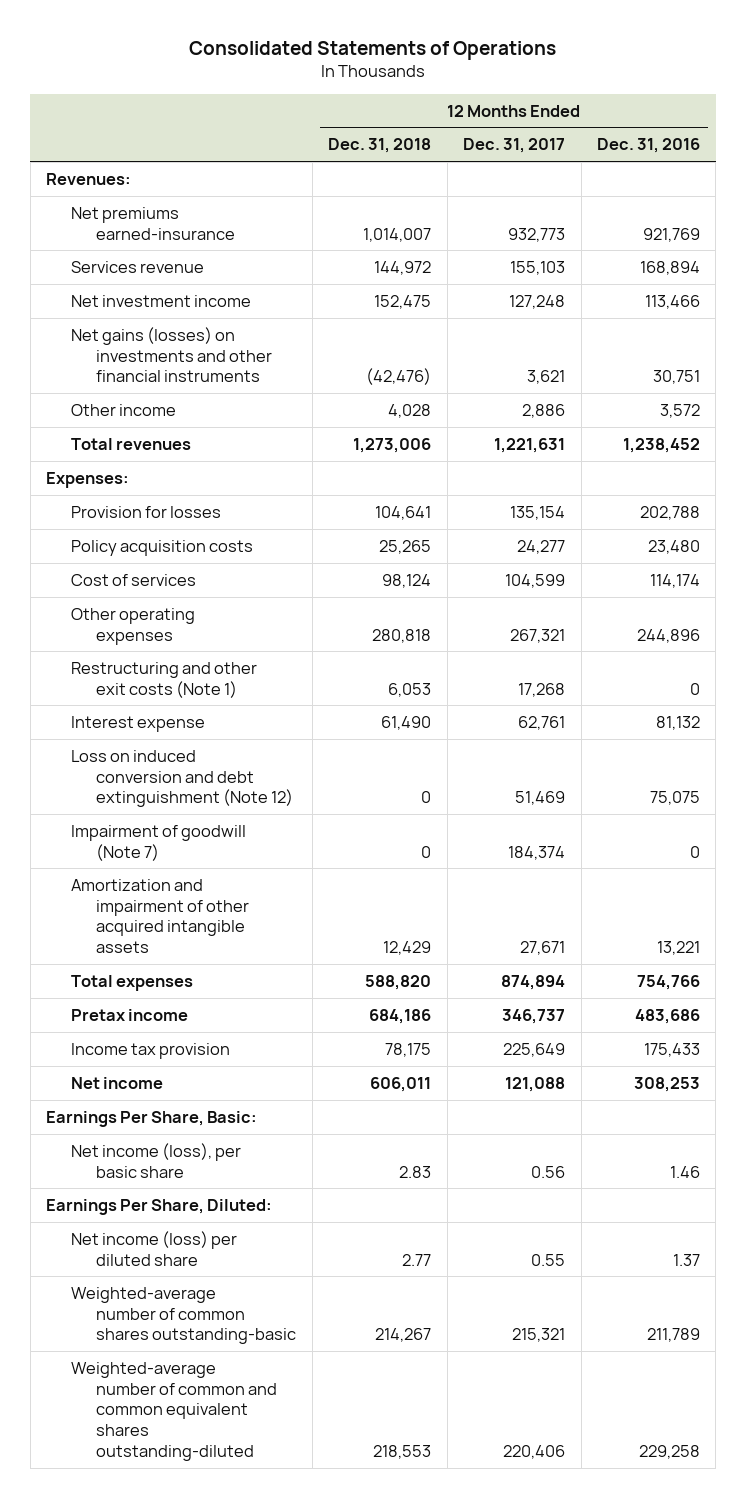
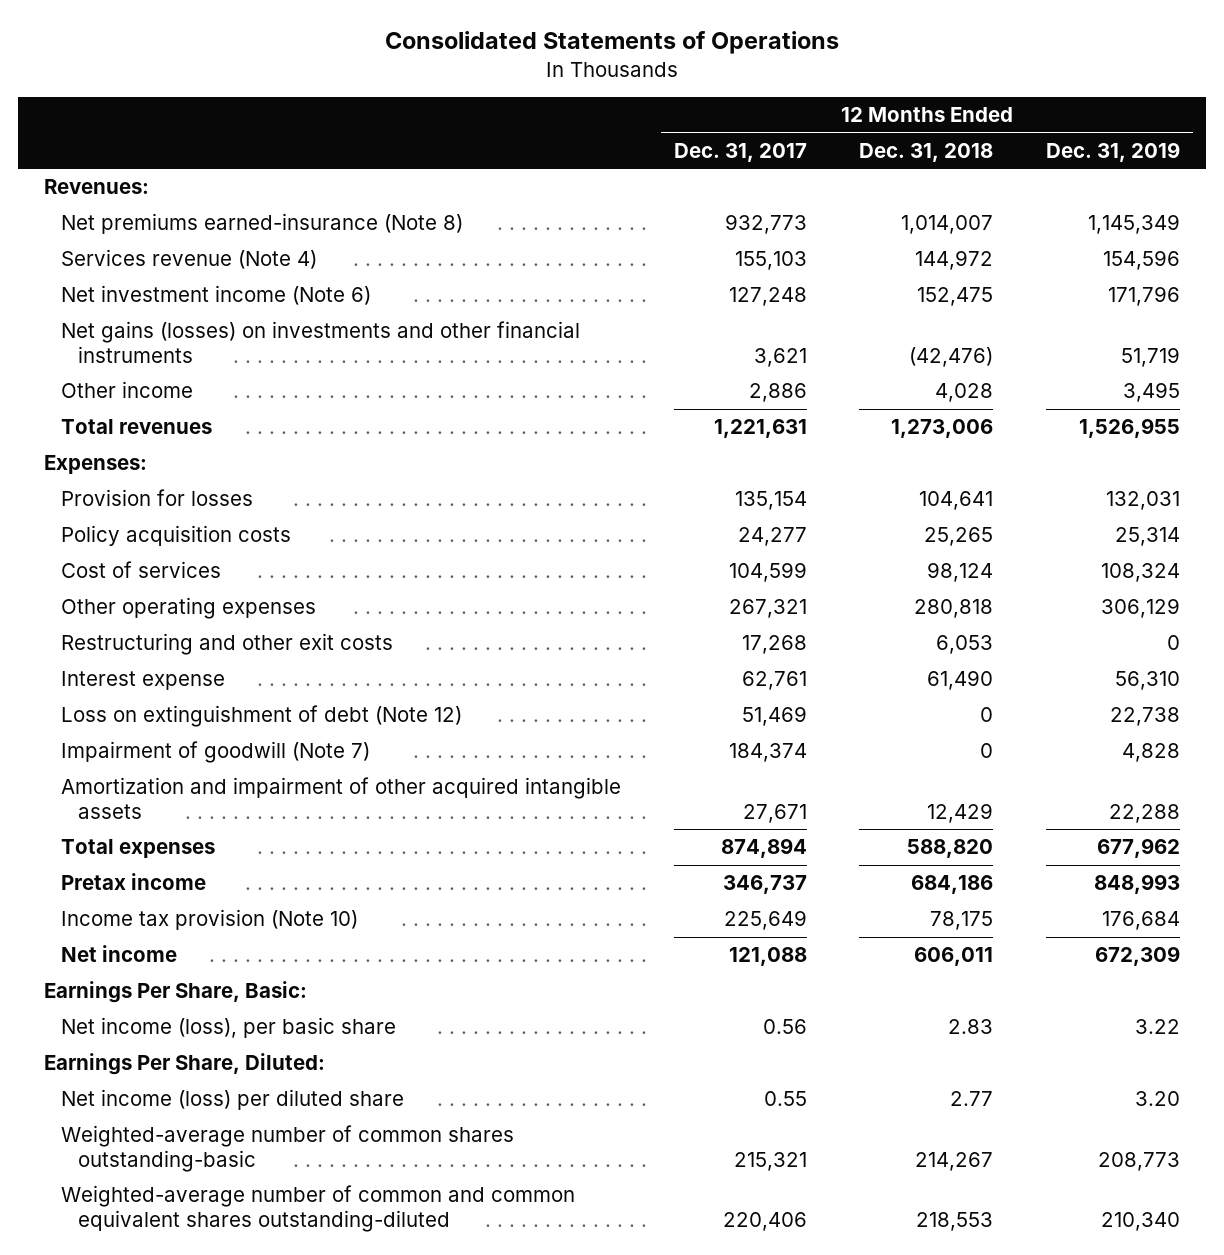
[597,138,701,154] Dec. 31, 2016 -> none
none -> [1045,141,1180,162] Dec. 31, 2019
[71,206,236,240] Net premiums earned-insurance -> [61,213,464,235] Net premiums earned-insurance (Note 8)
[71,260,205,273] Services revenue -> [61,249,318,270] Services revenue (Note 4)
[71,294,252,307] Net investment income -> [61,285,372,306] Net investment income (Note 6)
[71,661,258,698] Restructuring and other exit costs (Note 1) -> [61,633,394,656] Restructuring and other exit costs
[71,749,294,808] Loss on induced conversion and debt extinguishment (Note 12) -> [61,705,463,728] Loss on extinguishment of debt (Note 12)
[71,1042,231,1059] Income tax provision -> [61,909,359,931] Income tax provision (Note 10)

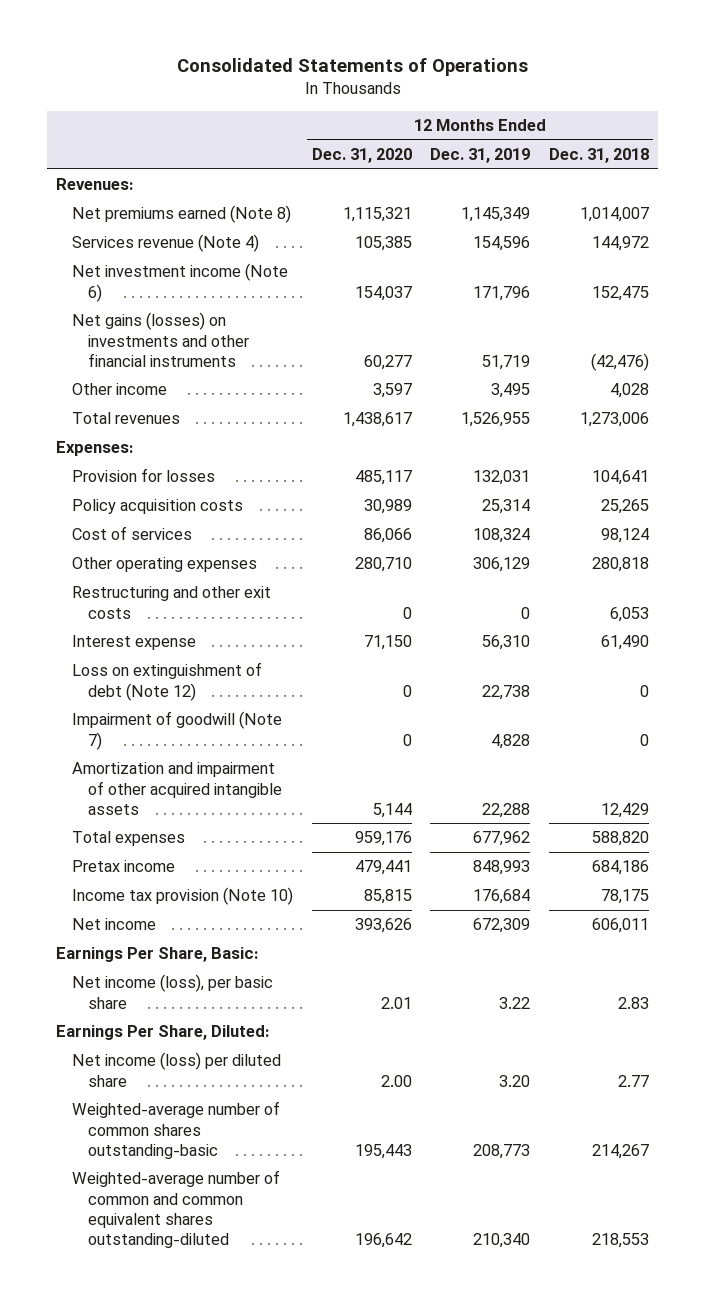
[673,142,807,162] Dec. 31, 2017 -> none
none -> [311,147,412,163] Dec. 31, 2020
[61,213,464,235] Net premiums earned-insurance (Note 8) -> [72,205,292,224] Net premiums earned (Note 8)

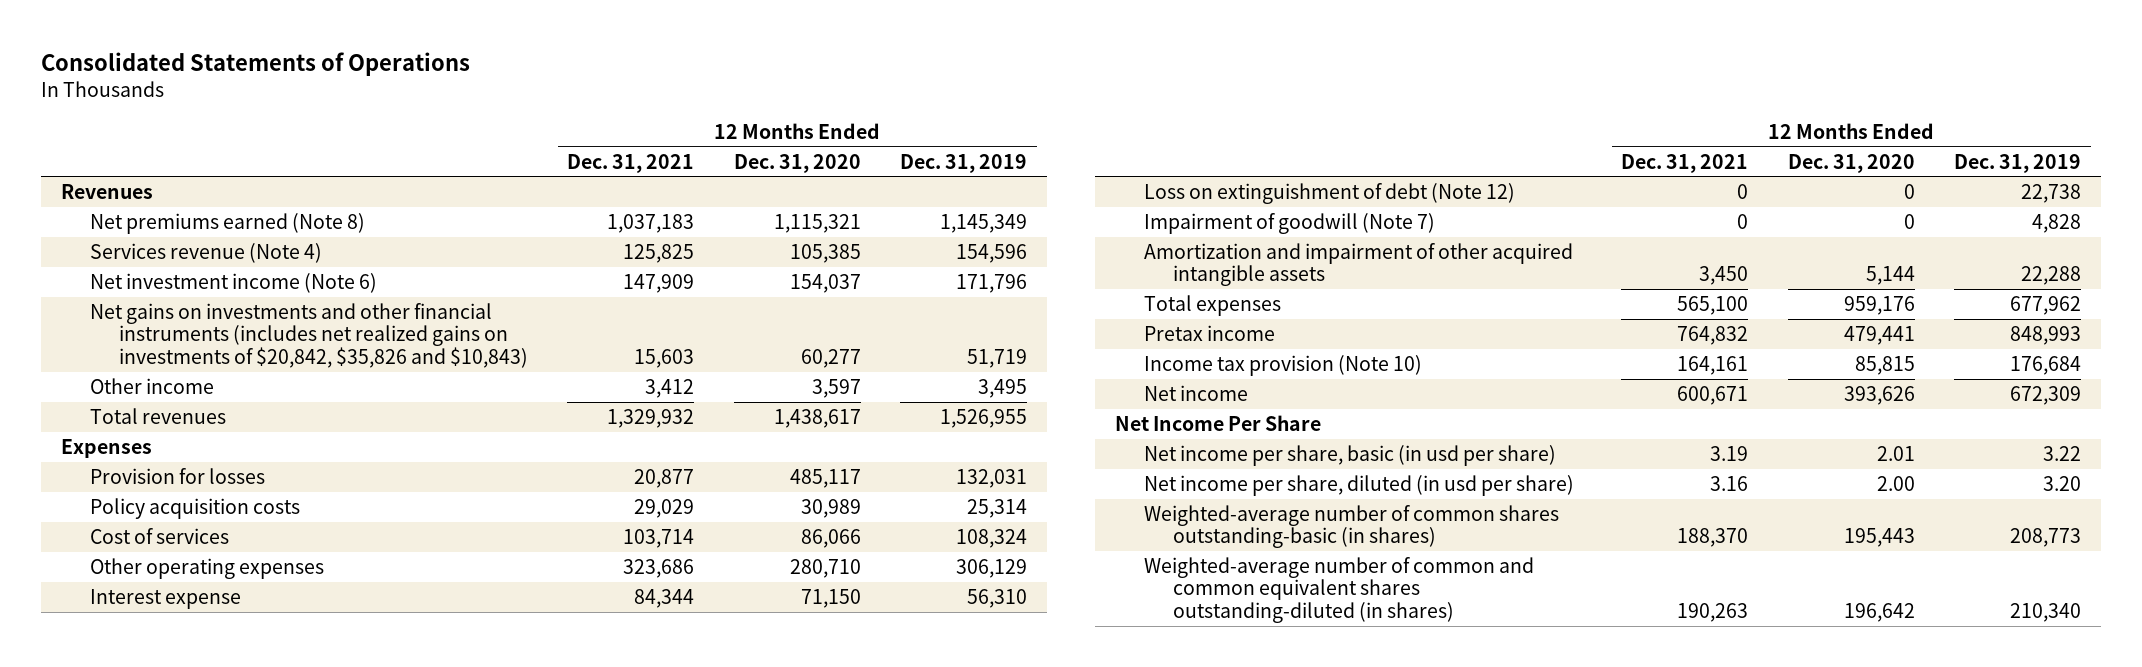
[548,147,649,163] Dec. 31, 2018 -> none
none -> [567,153,695,173] Dec. 31, 2021
[56,178,134,191] Revenues: -> [60,183,153,199] Revenues
[72,312,250,367] Net gains (losses) on investments and other financial instruments -> [89,302,529,368] Net gains on investments and other financial instruments (includes net realized gains on investments of $20,842, $35,826 and $10,843)
[56,441,134,457] Expenses: -> [60,438,152,458] Expenses
[72,586,272,619] Restructuring and other exit costs -> none
[56,947,259,963] Earnings Per Share, Basic: -> none
[56,1025,270,1041] Earnings Per Share, Diluted: -> none
none -> [1114,414,1321,431] Net Income Per Share
[72,974,274,1009] Net income (loss), per basic share -> [1144,444,1557,466] Net income per share, basic (in usd per share)
[72,1052,282,1087] Net income (loss) per diluted share -> [1144,474,1575,496] Net income per share, diluted (in usd per share)
[72,1101,281,1159] Weighted-average number of common shares outstanding-basic -> [1144,504,1560,549] Weighted-average number of common shares outstanding-basic (in shares)
[72,1170,281,1248] Weighted-average number of common and common equivalent shares outstanding-diluted -> [1144,556,1535,623] Weighted-average number of common and common equivalent shares outstanding-diluted (in shares)

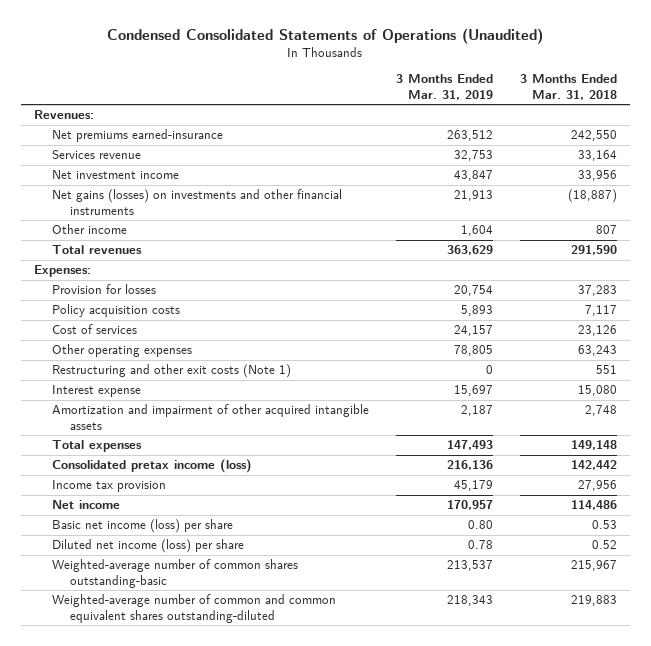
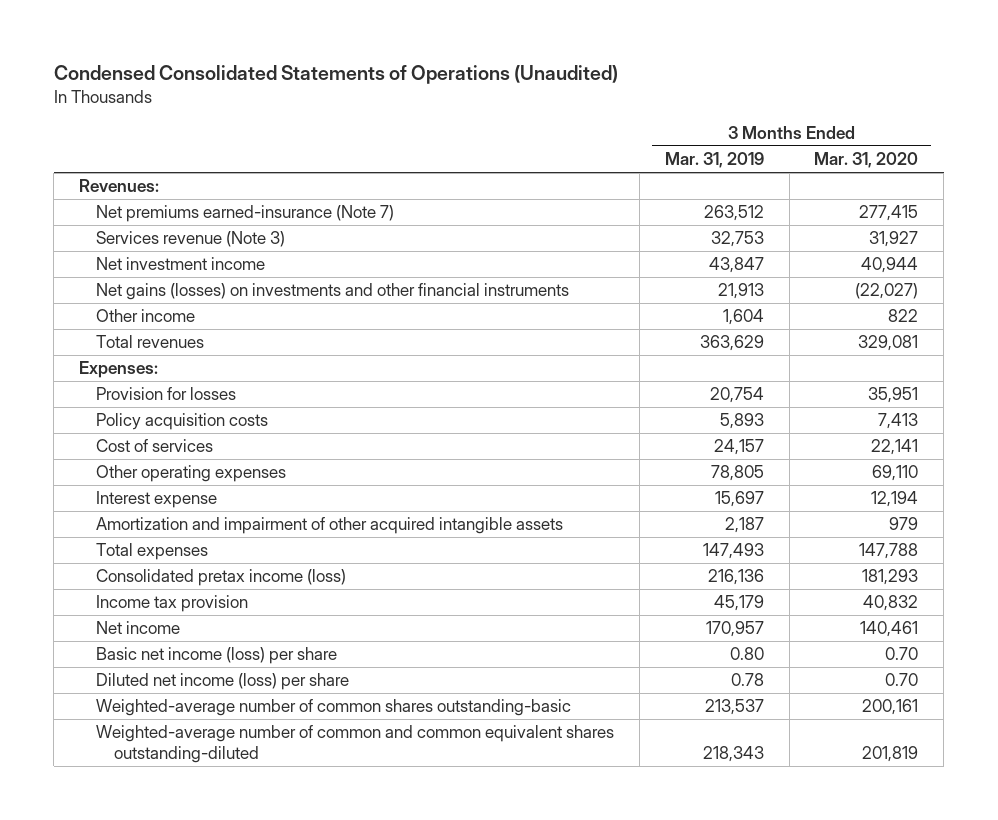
[519,74,617,100] 3 Months Ended Mar. 31, 2018 -> none
none -> [814,152,919,169] Mar. 31, 2020
[52,129,224,143] Net premiums earned-insurance -> [96,205,395,223] Net premiums earned-insurance (Note 7)
[52,150,142,160] Services revenue -> [96,231,286,248] Services revenue (Note 3)
[52,364,292,379] Restructuring and other exit costs (Note 1) -> none

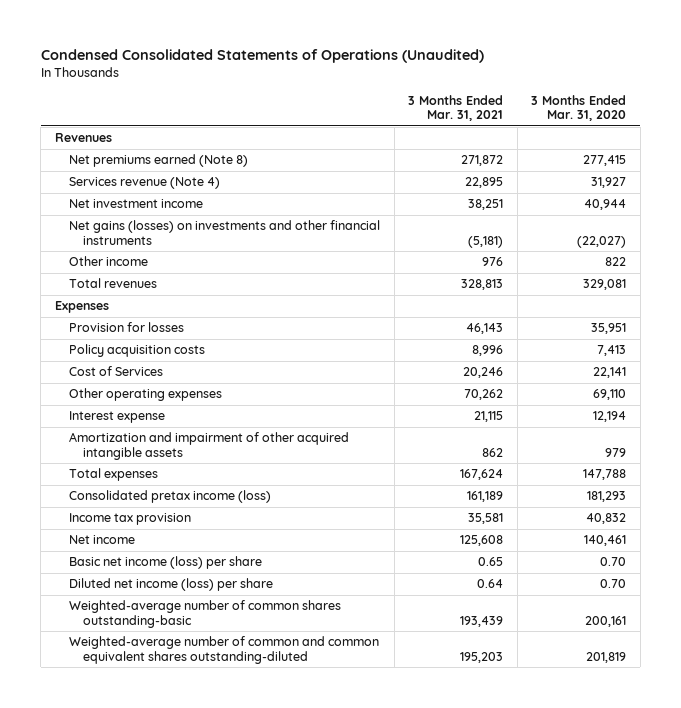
[664,152,764,169] Mar. 31, 2019 -> none
none -> [408,94,504,122] 3 Months Ended Mar. 31, 2021
[79,179,160,193] Revenues: -> [54,133,112,143] Revenues
[96,205,395,223] Net premiums earned-insurance (Note 7) -> [69,154,249,168] Net premiums earned (Note 8)
[96,231,286,248] Services revenue (Note 3) -> [69,177,221,190] Services revenue (Note 4)
[79,361,159,379] Expenses: -> [54,301,109,314] Expenses
[96,439,214,453] Cost of services -> [69,366,164,377] Cost of Services

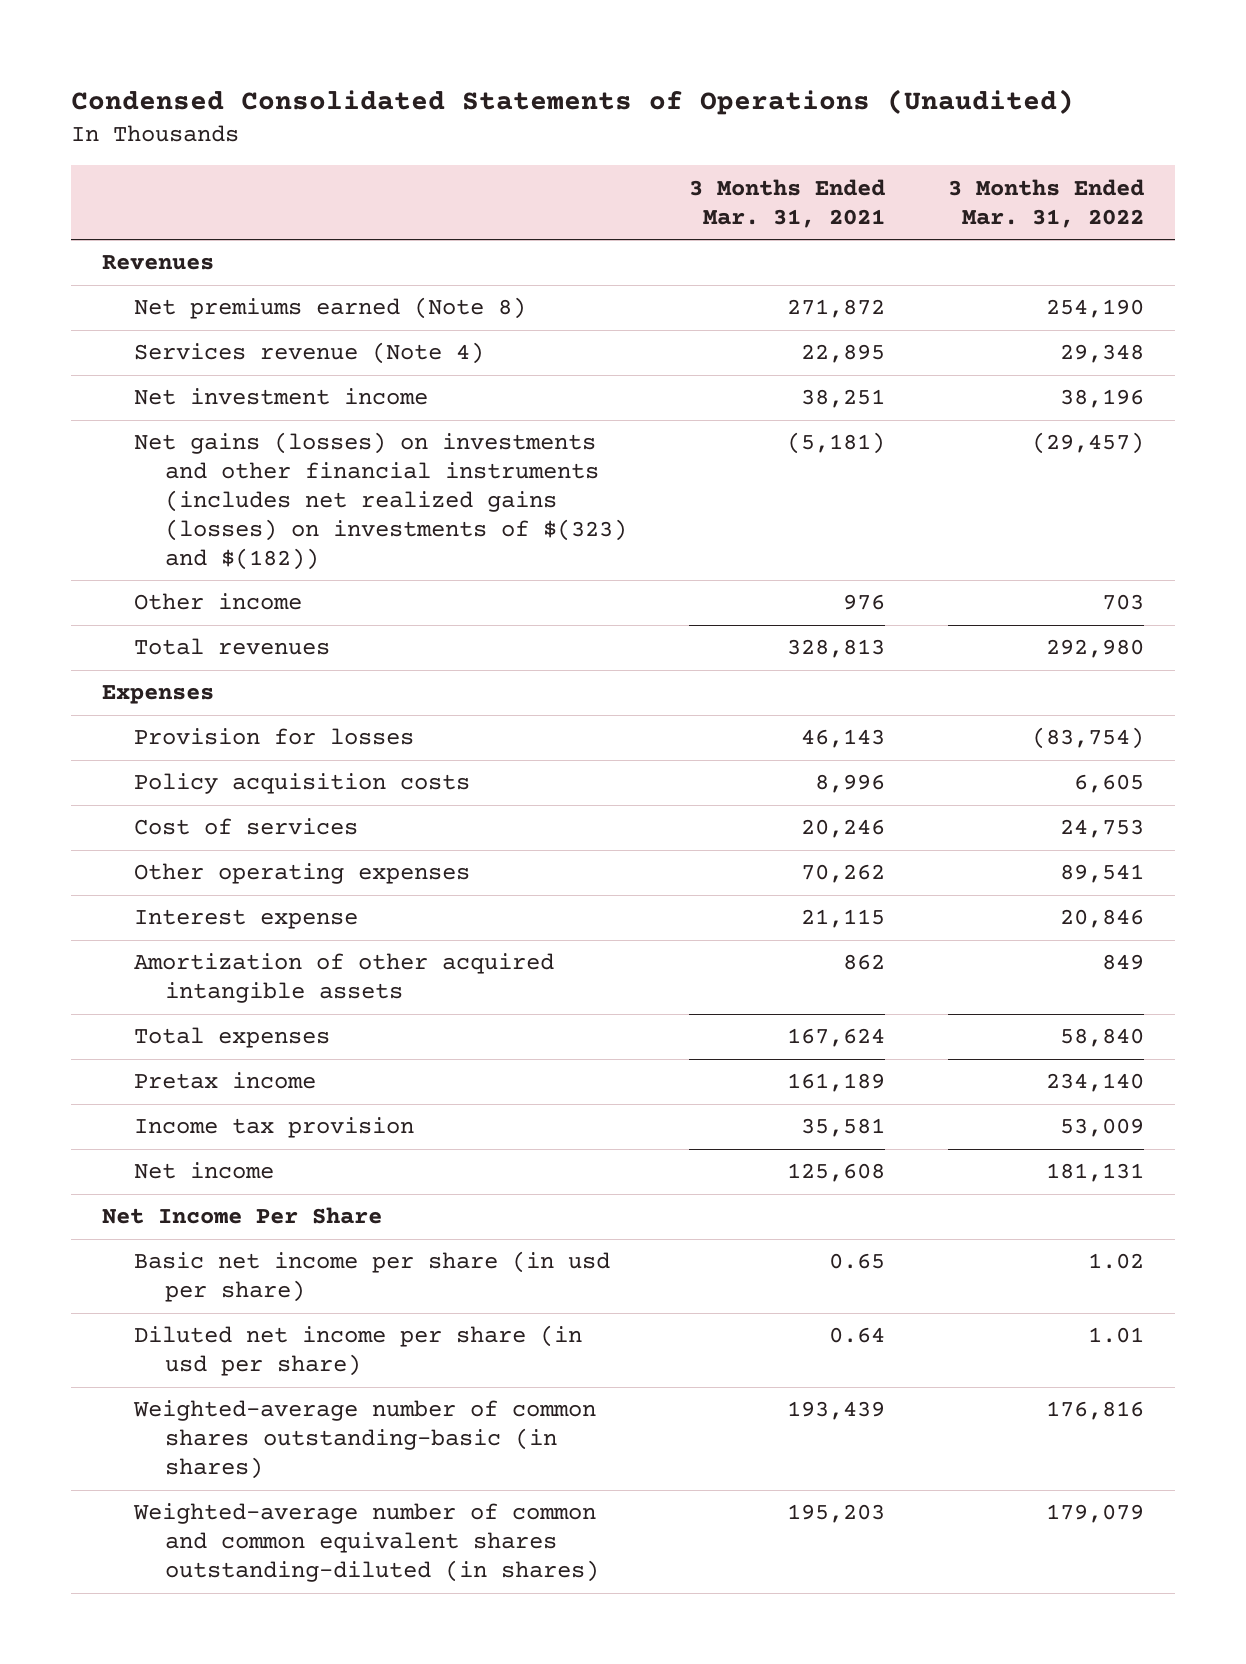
[531,94,627,122] 3 Months Ended Mar. 31, 2020 -> none
none -> [948,178,1145,228] 3 Months Ended Mar. 31, 2022
[69,220,381,245] Net gains (losses) on investments and other financial instruments -> [133,432,627,571] Net gains (losses) on investments and other financial instruments (includes net realized gains (losses) on investments of $(323) and $(182))
[69,366,164,377] Cost of Services -> [133,818,358,836] Cost of services
[69,432,350,460] Amortization and impairment of other acquired intangible assets -> [133,953,554,1004] Amortization of other acquired intangible assets
[69,490,272,504] Consolidated pretax income (loss) -> [133,1072,316,1090] Pretax income
none -> [102,1207,383,1225] Net Income Per Share
[69,556,263,570] Basic net income (loss) per share -> [133,1251,610,1303] Basic net income per share (in usd per share)
[69,578,274,592] Diluted net income (loss) per share -> [133,1325,582,1377] Diluted net income per share (in usd per share)
[69,600,342,628] Weighted-average number of common shares outstanding-basic -> [132,1400,596,1480] Weighted-average number of common shares outstanding-basic (in shares)
[69,636,380,664] Weighted-average number of common and common equivalent shares outstanding-diluted -> [132,1503,599,1583] Weighted-average number of common and common equivalent shares outstanding-diluted (in shares)

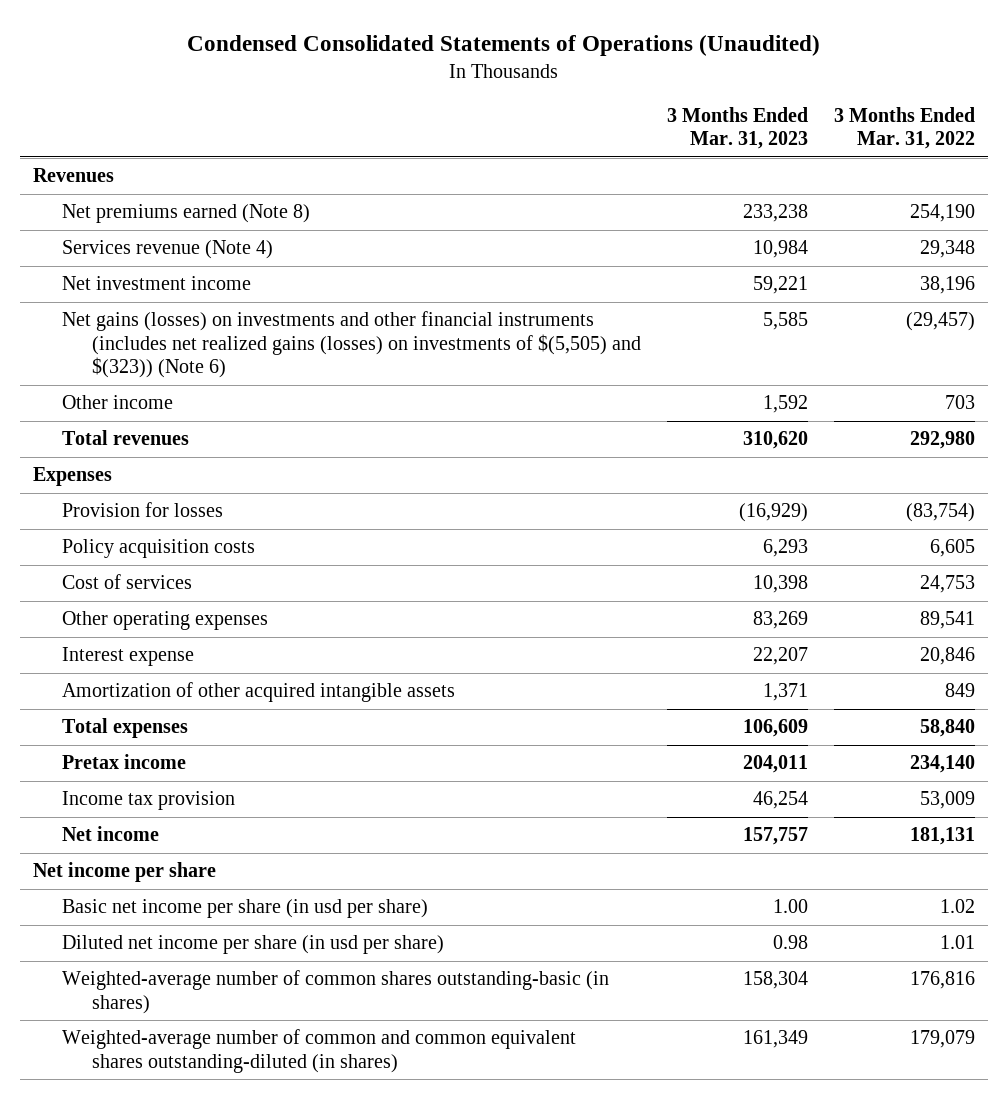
[689,178,886,228] 3 Months Ended Mar. 31, 2021 -> none
none -> [666,106,808,150] 3 Months Ended Mar. 31, 2023
[133,432,627,571] Net gains (losses) on investments and other financial instruments (includes net realized gains (losses) on investments of $(323) and $(182)) -> [62,311,641,379] Net gains (losses) on investments and other financial instruments (includes net realized gains (losses) on investments of $(5,505) and $(323)) (Note 6)
[102,1207,383,1225] Net Income Per Share -> [32,862,216,883] Net income per share

